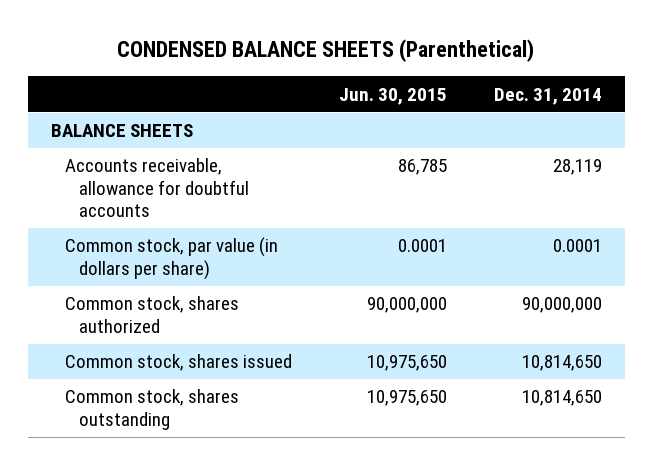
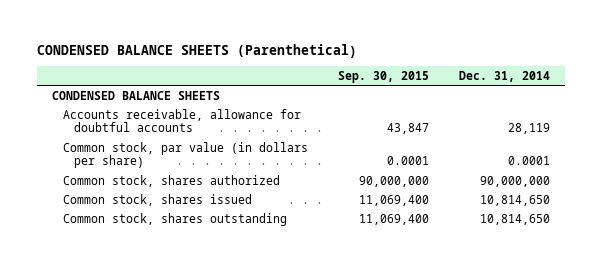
[338,87,447,105] Jun. 30, 2015 -> none
none -> [337,70,429,83] Sep. 30, 2015
[51,124,194,138] BALANCE SHEETS -> [52,90,221,100] CONDENSED BALANCE SHEETS

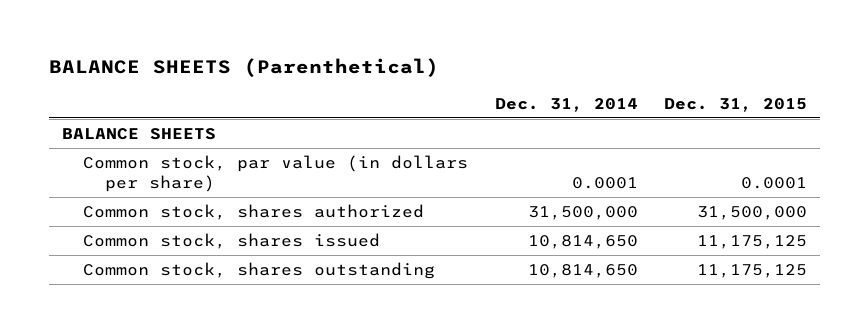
[37,43,358,58] CONDENSED BALANCE SHEETS (Parenthetical) -> [48,58,439,78] BALANCE SHEETS (Parenthetical)
[337,70,429,83] Sep. 30, 2015 -> none
none -> [663,97,807,112] Dec. 31, 2015
[62,108,301,133] Accounts receivable, allowance for doubtful accounts -> none
[52,90,221,100] CONDENSED BALANCE SHEETS -> [61,128,216,141] BALANCE SHEETS
[479,175,550,187] 90,000,000 -> [527,206,638,221] 31,500,000

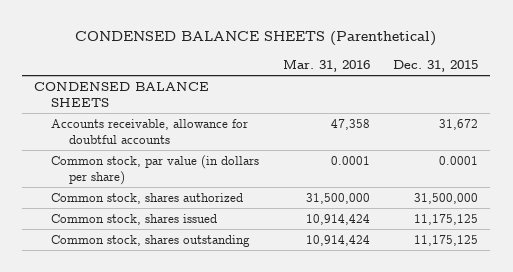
[48,58,439,78] BALANCE SHEETS (Parenthetical) -> [75,31,437,47] CONDENSED BALANCE SHEETS (Parenthetical)
[494,97,638,112] Dec. 31, 2014 -> none
none -> [282,58,370,72] Mar. 31, 2016
[61,128,216,141] BALANCE SHEETS -> [34,81,210,107] CONDENSED BALANCE SHEETS
none -> [51,118,249,144] Accounts receivable, allowance for doubtful accounts

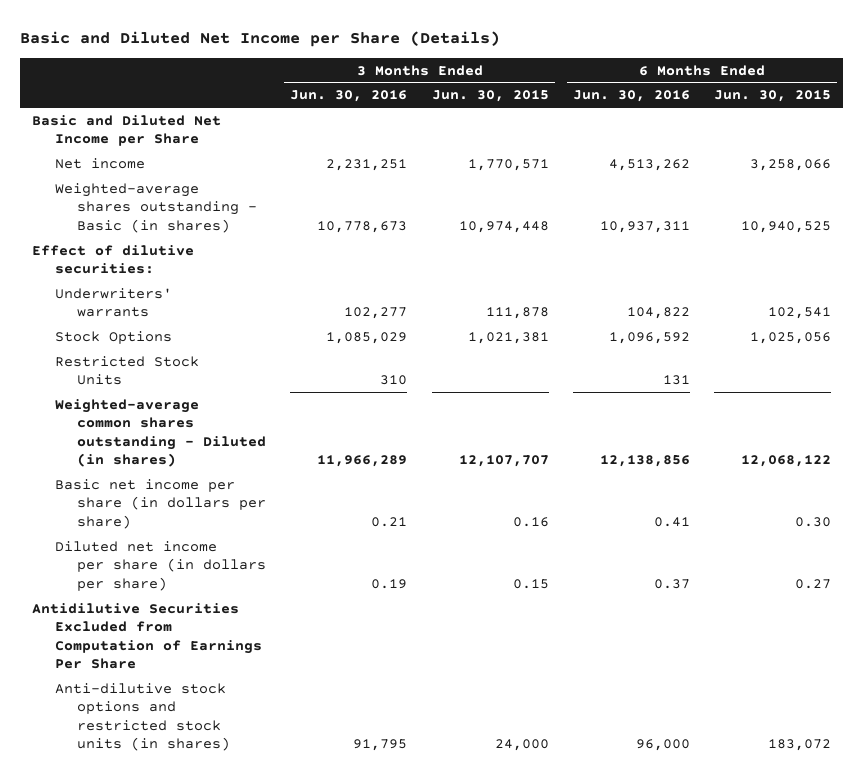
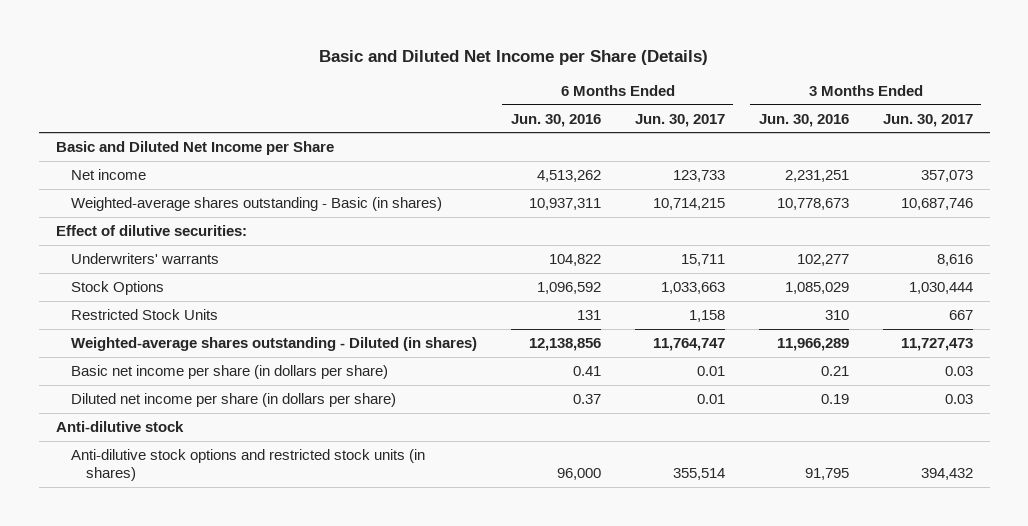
[431,90,549,103] Jun. 30, 2015 -> none
[714,90,832,103] Jun. 30, 2015 -> none
none -> [634,113,725,127] Jun. 30, 2017
none -> [882,113,973,127] Jun. 30, 2017
[54,398,267,468] Weighted-average common shares outstanding - Diluted (in shares) -> [70,337,477,352] Weighted-average shares outstanding - Diluted (in shares)
[32,602,262,670] Antidilutive Securities Excluded from Computation of Earnings Per Share -> [55,421,184,433] Anti-dilutive stock

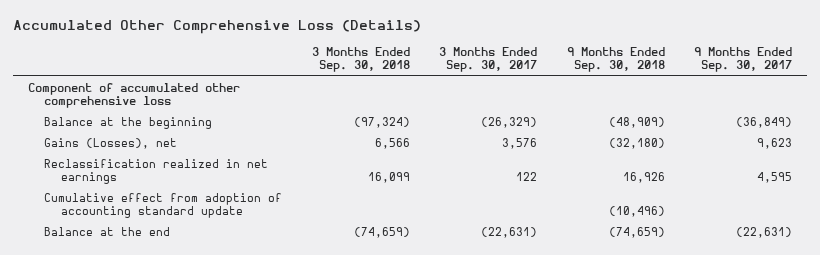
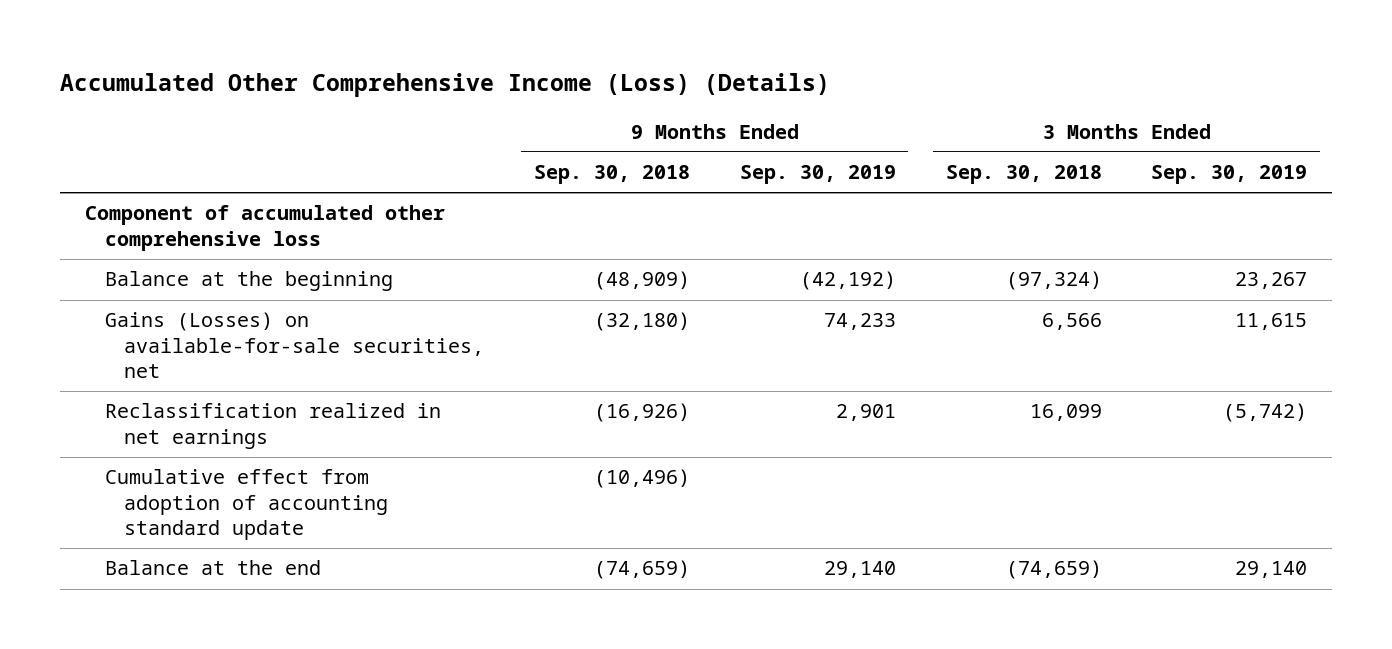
[12,20,421,35] Accumulated Other Comprehensive Loss (Details) -> [60,73,831,98] Accumulated Other Comprehensive Income (Loss) (Details)
[439,47,538,73] 3 Months Ended Sep. 30, 2017 -> none
[694,47,793,73] 9 Months Ended Sep. 30, 2017 -> none
none -> [739,165,896,185] Sep. 30, 2019
none -> [1151,165,1308,185] Sep. 30, 2019
[44,137,178,149] Gains (Losses), net -> [104,312,485,379] Gains (Losses) on available-for-sale securities, net
[622,171,665,183] 16,926 -> [593,403,690,423] (16,926)

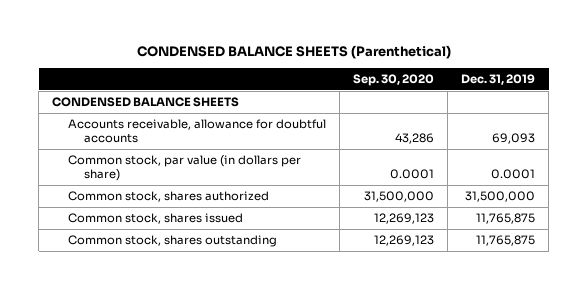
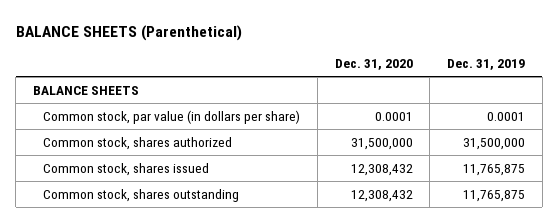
[136,45,451,60] CONDENSED BALANCE SHEETS (Parenthetical) -> [15,24,242,41] BALANCE SHEETS (Parenthetical)
[353,73,435,86] Sep. 30, 2020 -> none
none -> [334,58,413,70] Dec. 31, 2020
[68,119,327,144] Accounts receivable, allowance for doubtful accounts -> none
[52,97,240,108] CONDENSED BALANCE SHEETS -> [32,85,139,95] BALANCE SHEETS

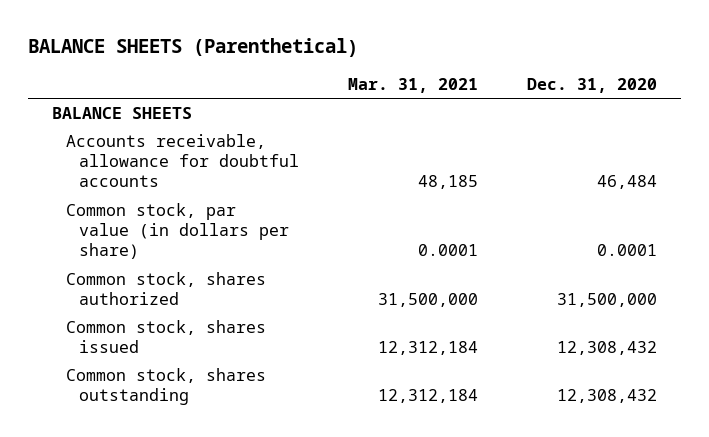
[446,58,525,70] Dec. 31, 2019 -> none
none -> [348,77,479,93] Mar. 31, 2021
none -> [65,134,300,188] Accounts receivable, allowance for doubtful accounts

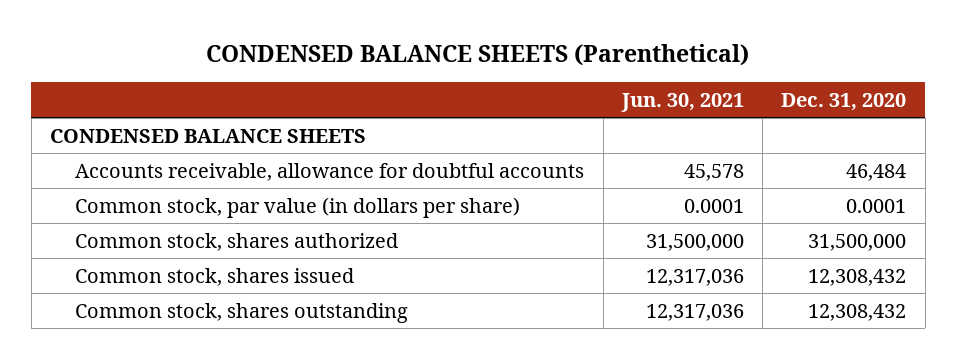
[27,38,358,58] BALANCE SHEETS (Parenthetical) -> [206,44,750,67] CONDENSED BALANCE SHEETS (Parenthetical)
[348,77,479,93] Mar. 31, 2021 -> none
none -> [620,93,744,113] Jun. 30, 2021
[51,107,192,120] BALANCE SHEETS -> [50,128,367,143] CONDENSED BALANCE SHEETS

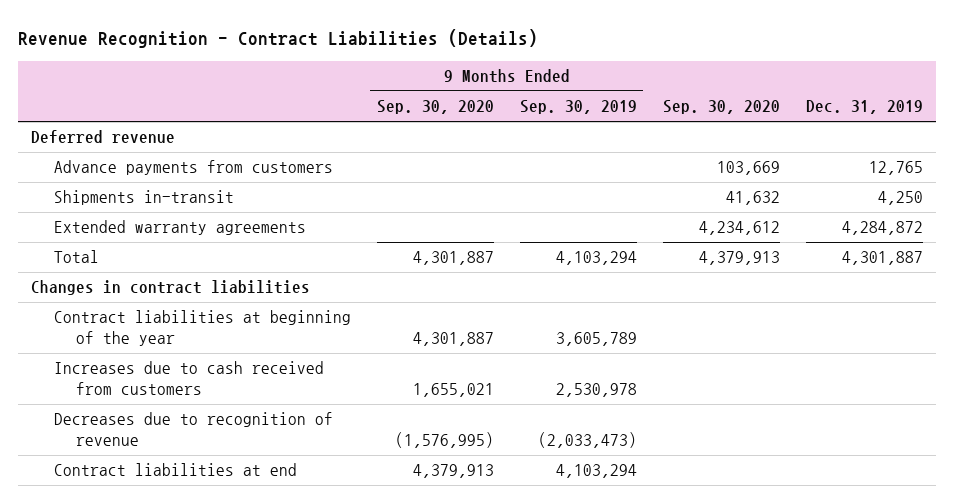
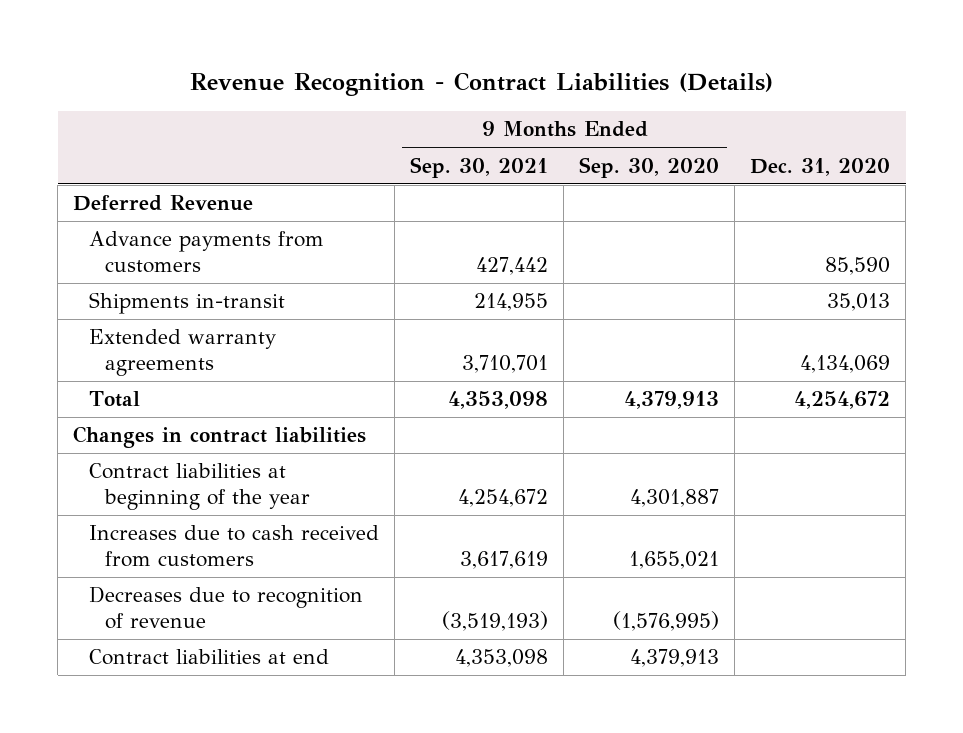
[519,100,637,115] Sep. 30, 2019 -> none
[663,100,781,115] Sep. 30, 2020 -> none
[806,100,924,115] Dec. 31, 2019 -> none
none -> [410,156,549,178] Sep. 30, 2021
none -> [750,157,891,176] Dec. 31, 2020
[31,130,176,144] Deferred revenue -> [73,195,254,212] Deferred Revenue
[412,251,494,266] 4,301,887 -> [624,391,720,410] 4,379,913

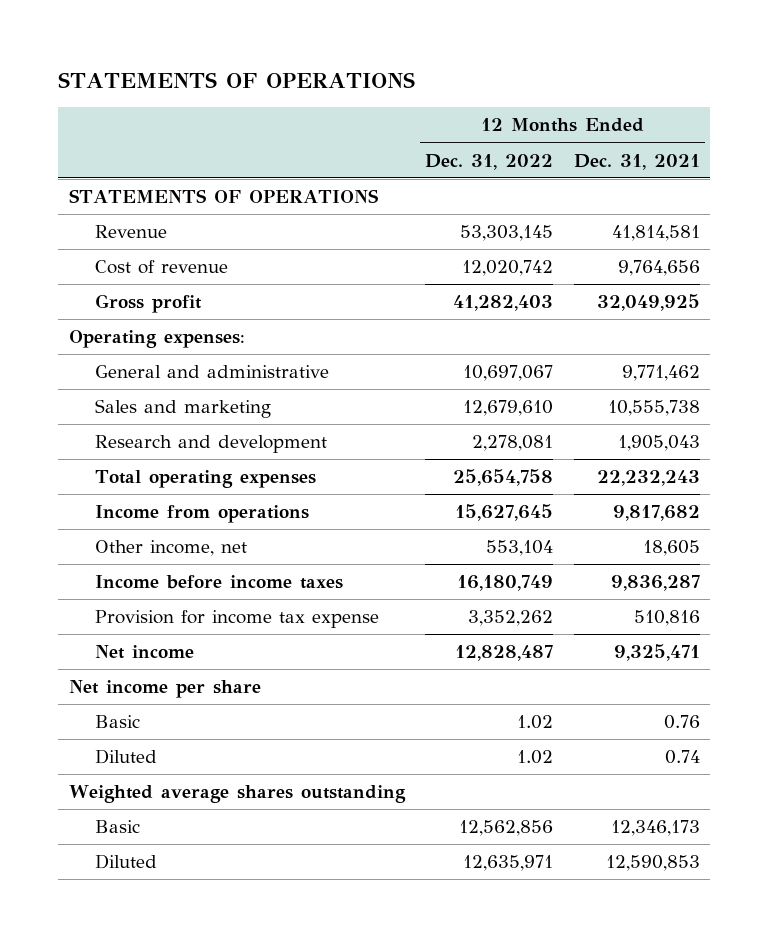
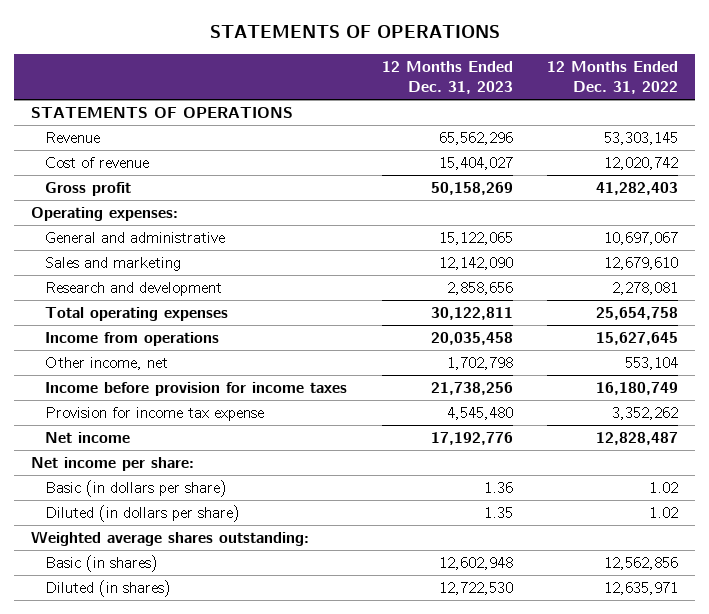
[573,153,700,170] Dec. 31, 2021 -> none
none -> [381,60,513,94] 12 Months Ended Dec. 31, 2023
[95,575,344,590] Income before income taxes -> [45,382,348,397] Income before provision for income taxes
[68,680,261,699] Net income per share -> [31,457,195,472] Net income per share:
[95,715,141,729] Basic -> [45,480,228,498] Basic (in dollars per share)
[95,749,158,765] Diluted -> [45,505,241,523] Diluted (in dollars per share)
[68,785,406,804] Weighted average shares outstanding -> [31,531,310,547] Weighted average shares outstanding:
[95,820,141,834] Basic -> [45,555,159,573] Basic (in shares)
[95,854,158,870] Diluted -> [45,580,172,598] Diluted (in shares)

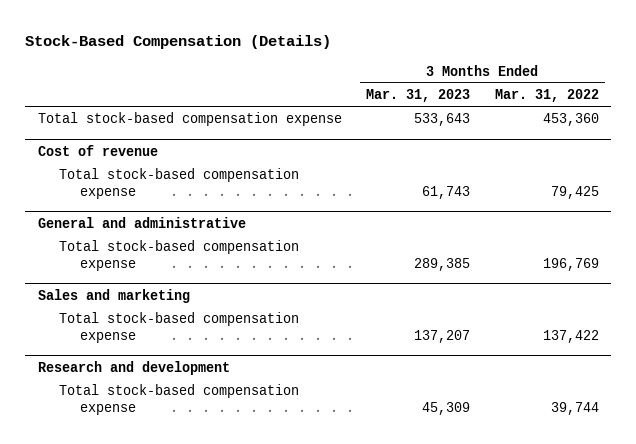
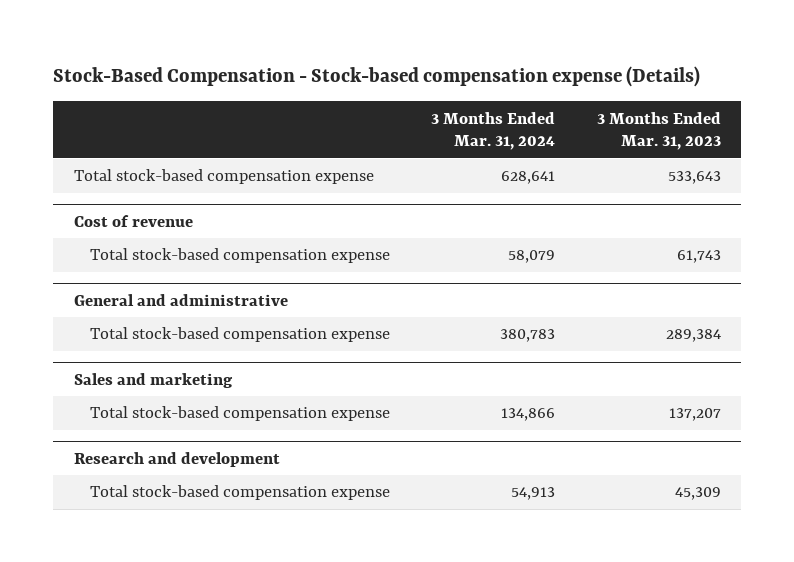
[25,35,332,50] Stock-Based Compensation (Details) -> [53,66,701,88] Stock-Based Compensation - Stock-based compensation expense (Details)
[494,89,599,103] Mar. 31, 2022 -> none
none -> [431,111,556,151] 3 Months Ended Mar. 31, 2024
[414,257,471,271] 289,385 -> [665,329,721,343] 289,384

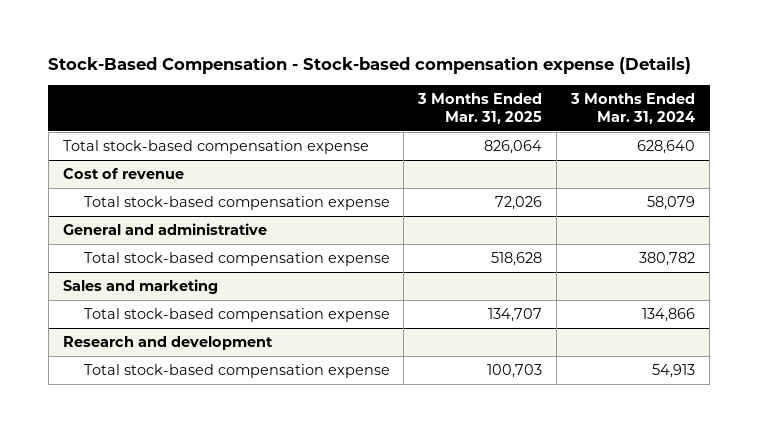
[596,111,721,151] 3 Months Ended Mar. 31, 2023 -> none
none -> [417,92,543,125] 3 Months Ended Mar. 31, 2025
[501,171,556,185] 628,641 -> [637,139,696,154] 628,640
[500,329,556,343] 380,783 -> [639,251,696,266] 380,782

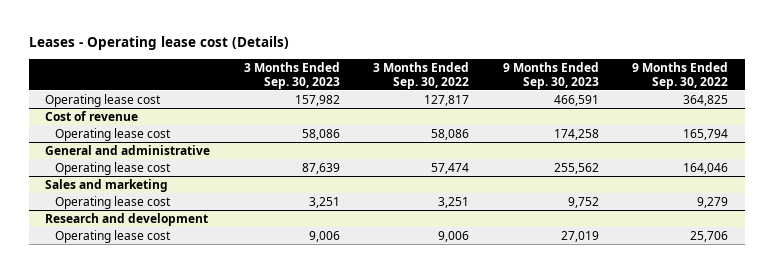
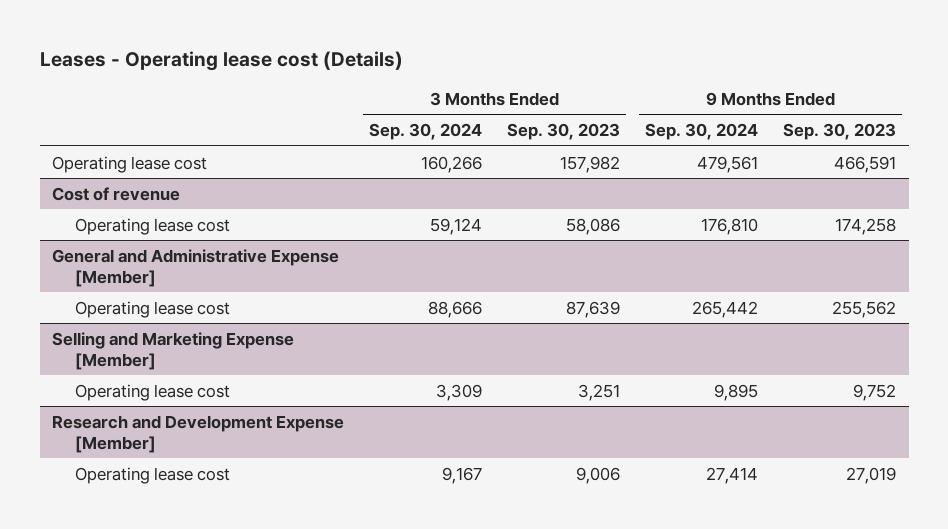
[373,61,470,89] 3 Months Ended Sep. 30, 2022 -> none
[632,61,729,89] 9 Months Ended Sep. 30, 2022 -> none
none -> [369,122,483,140] Sep. 30, 2024
none -> [645,122,759,140] Sep. 30, 2024
[45,144,211,155] General and administrative -> [52,248,340,287] General and Administrative Expense [Member]
[45,178,169,192] Sales and marketing -> [52,331,295,370] Selling and Marketing Expense [Member]
[45,212,209,226] Research and development -> [52,414,345,453] Research and Development Expense [Member]

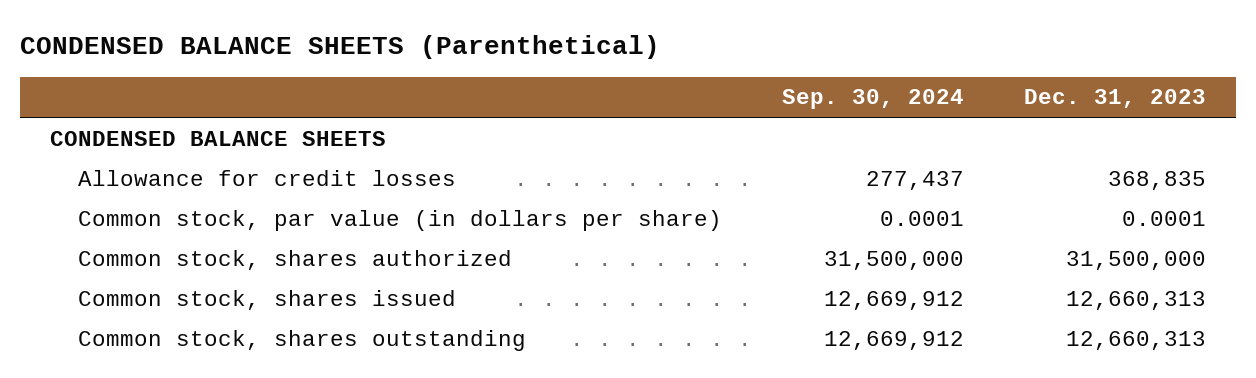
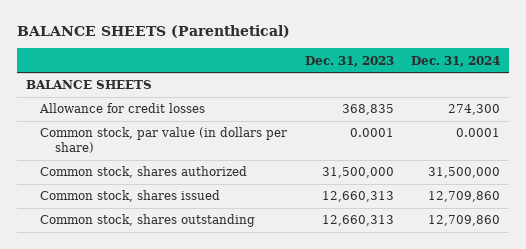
[19,35,660,60] CONDENSED BALANCE SHEETS (Parenthetical) -> [16,24,290,38] BALANCE SHEETS (Parenthetical)
[782,89,965,110] Sep. 30, 2024 -> none
none -> [411,55,501,67] Dec. 31, 2024
[49,130,386,146] CONDENSED BALANCE SHEETS -> [25,80,152,90] BALANCE SHEETS

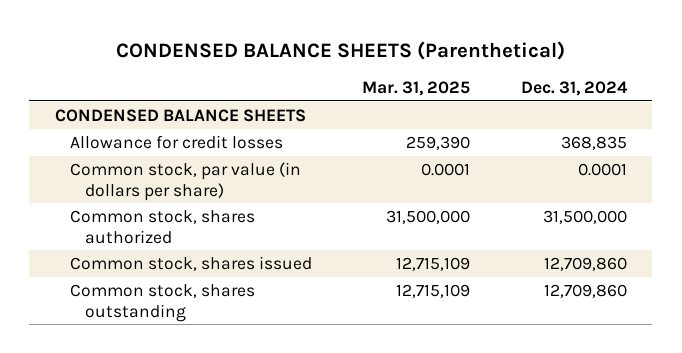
[16,24,290,38] BALANCE SHEETS (Parenthetical) -> [115,40,565,60] CONDENSED BALANCE SHEETS (Parenthetical)
[304,55,394,67] Dec. 31, 2023 -> none
none -> [362,81,471,97] Mar. 31, 2025
[25,80,152,90] BALANCE SHEETS -> [54,108,306,122] CONDENSED BALANCE SHEETS
[448,104,501,116] 274,300 -> [561,135,628,150] 368,835

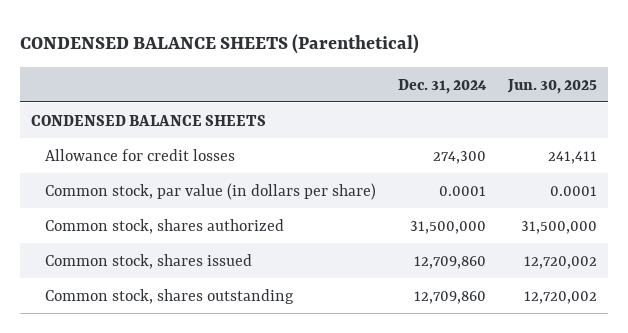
[362,81,471,97] Mar. 31, 2025 -> none
none -> [506,78,597,94] Jun. 30, 2025
[561,135,628,150] 368,835 -> [432,150,486,164] 274,300

